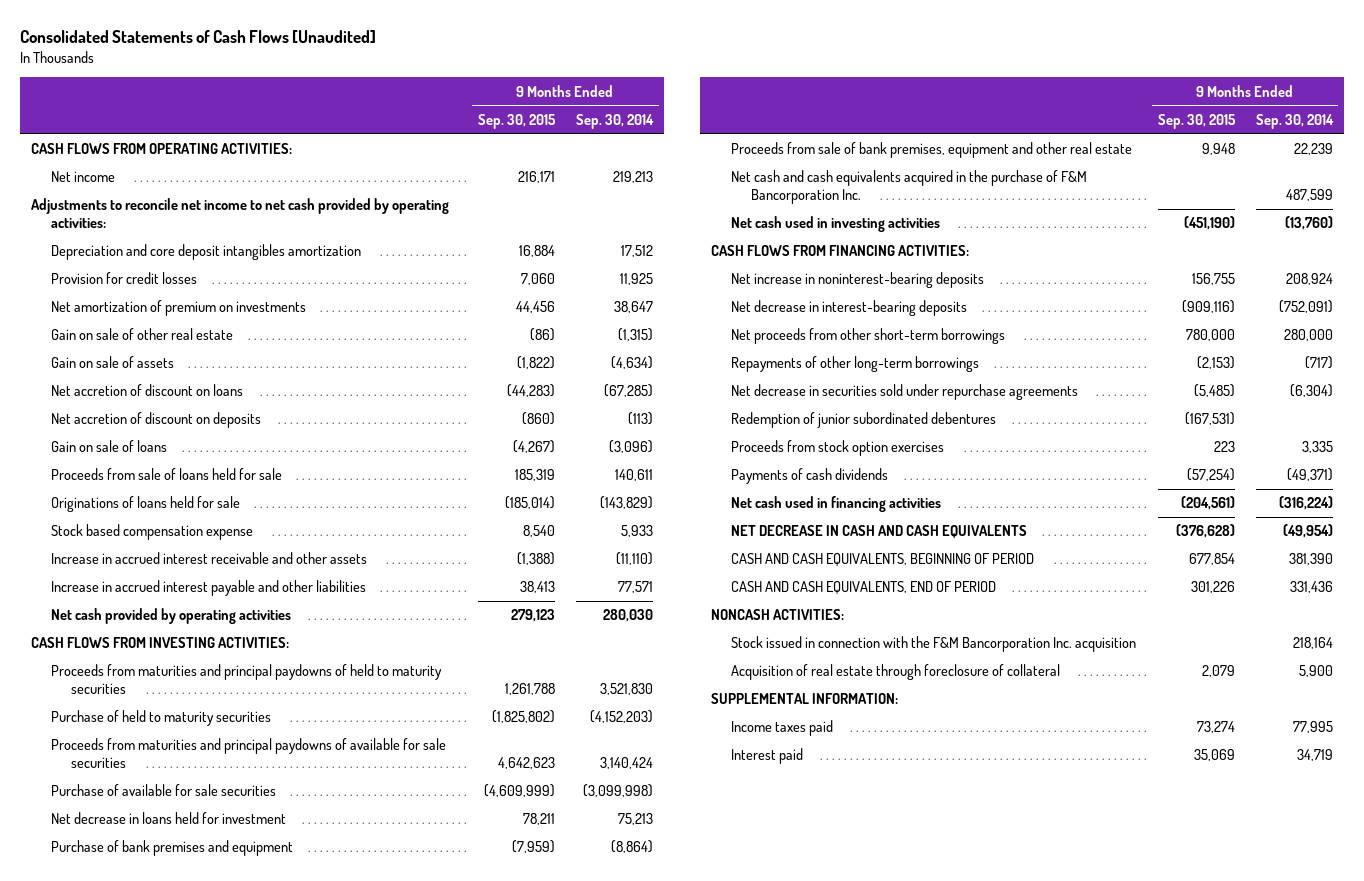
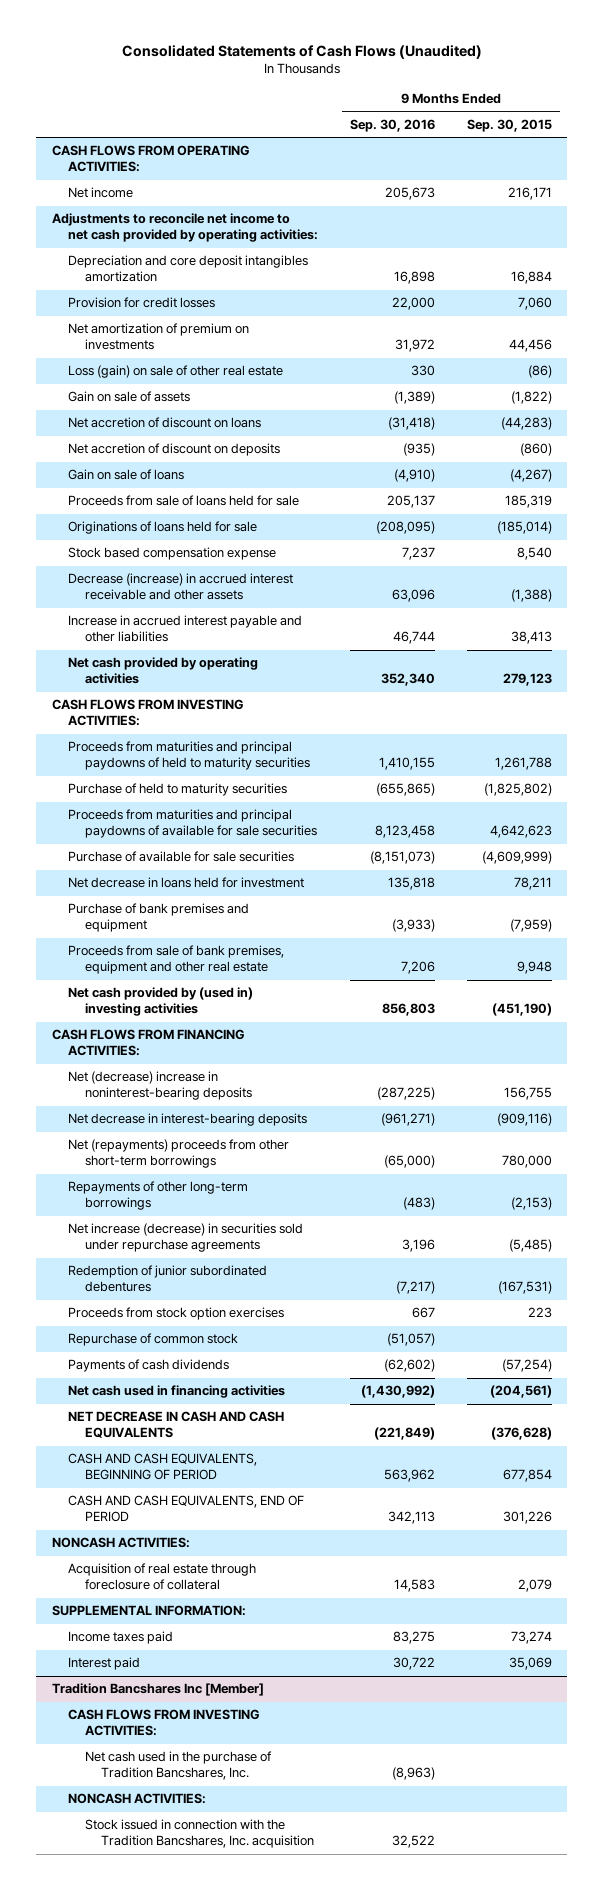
[20,30,377,44] Consolidated Statements of Cash Flows [Unaudited] -> [121,45,482,60] Consolidated Statements of Cash Flows (Unaudited)
[576,114,655,130] Sep. 30, 2014 -> none
none -> [350,119,436,133] Sep. 30, 2016
[51,328,234,341] Gain on sale of other real estate -> [68,365,284,379] Loss (gain) on sale of other real estate
[51,552,368,565] Increase in accrued interest receivable and other assets -> [68,573,294,601] Decrease (increase) in accrued interest receivable and other assets
[731,170,1088,204] Net cash and cash equivalents acquired in the purchase of F&M Bancorporation Inc. -> none
[731,216,941,233] Net cash used in investing activities -> [68,987,254,1017] Net cash provided by (used in) investing activities
[731,272,985,289] Net increase in noninterest-bearing deposits -> [68,1071,252,1101] Net (decrease) increase in noninterest-bearing deposits
[731,328,1006,345] Net proceeds from other short-term borrowings -> [68,1139,290,1169] Net (repayments) proceeds from other short-term borrowings
[731,384,1079,401] Net decrease in securities sold under repurchase agreements -> [68,1223,304,1253] Net increase (decrease) in securities sold under repurchase agreements
none -> [68,1333,239,1347] Repurchase of common stock
[731,636,1137,653] Stock issued in connection with the F&M Bancorporation Inc. acquisition -> none
none -> [52,1683,265,1697] Tradition Bancshares Inc [Member]
none -> [68,1709,261,1737] CASH FLOWS FROM INVESTING ACTIVITIES:
none -> [84,1751,272,1781] Net cash used in the purchase of Tradition Bancshares, Inc.
none -> [68,1793,207,1805] NONCASH ACTIVITIES:
none -> [84,1819,314,1849] Stock issued in connection with the Tradition Bancshares, Inc. acquisition

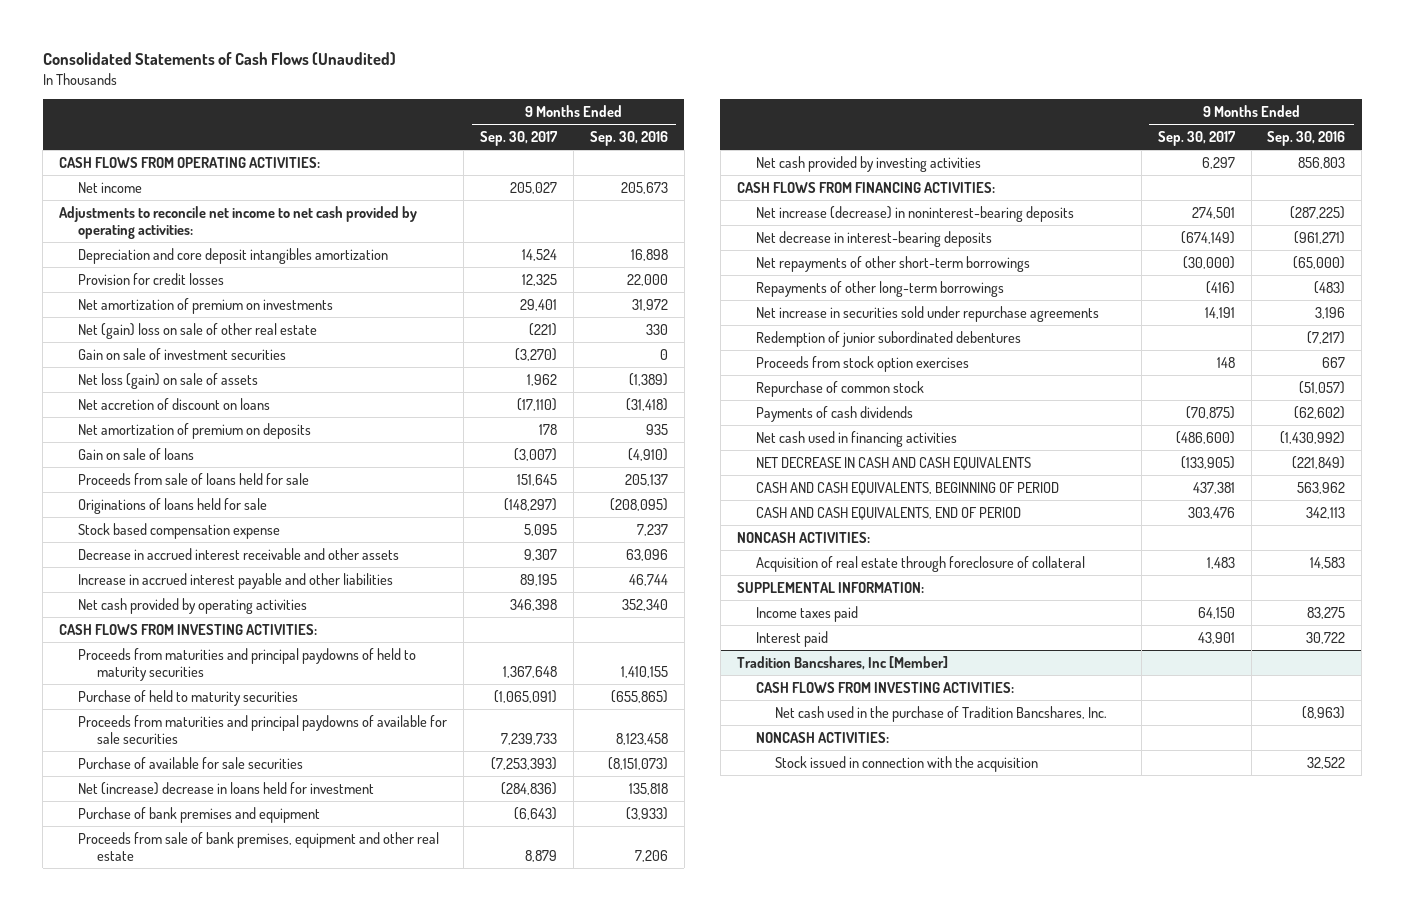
[466,119,552,133] Sep. 30, 2015 -> none
none -> [480,130,559,146] Sep. 30, 2017
[68,365,284,379] Loss (gain) on sale of other real estate -> [78,322,318,339] Net (gain) loss on sale of other real estate
none -> [78,347,287,360] Gain on sale of investment securities
[68,391,191,403] Gain on sale of assets -> [78,372,259,389] Net loss (gain) on sale of assets
[68,443,281,457] Net accretion of discount on deposits -> [78,422,312,439] Net amortization of premium on deposits
[403,443,436,457] (935) -> [645,423,668,435] 935
[68,573,294,601] Decrease (increase) in accrued interest receivable and other assets -> [78,547,400,560] Decrease in accrued interest receivable and other assets
[68,877,305,889] Net decrease in loans held for investment -> [78,781,375,795] Net (increase) decrease in loans held for investment
[68,987,254,1017] Net cash provided by (used in) investing activities -> [755,155,981,172] Net cash provided by investing activities
[68,1071,252,1101] Net (decrease) increase in noninterest-bearing deposits -> [755,205,1074,222] Net increase (decrease) in noninterest-bearing deposits
[68,1139,290,1169] Net (repayments) proceeds from other short-term borrowings -> [755,255,1030,272] Net repayments of other short-term borrowings
[68,1223,304,1253] Net increase (decrease) in securities sold under repurchase agreements -> [755,305,1099,322] Net increase in securities sold under repurchase agreements
[52,1683,265,1697] Tradition Bancshares Inc [Member] -> [736,655,948,670] Tradition Bancshares, Inc [Member]
[84,1819,314,1849] Stock issued in connection with the Tradition Bancshares, Inc. acquisition -> [774,755,1038,772] Stock issued in connection with the acquisition

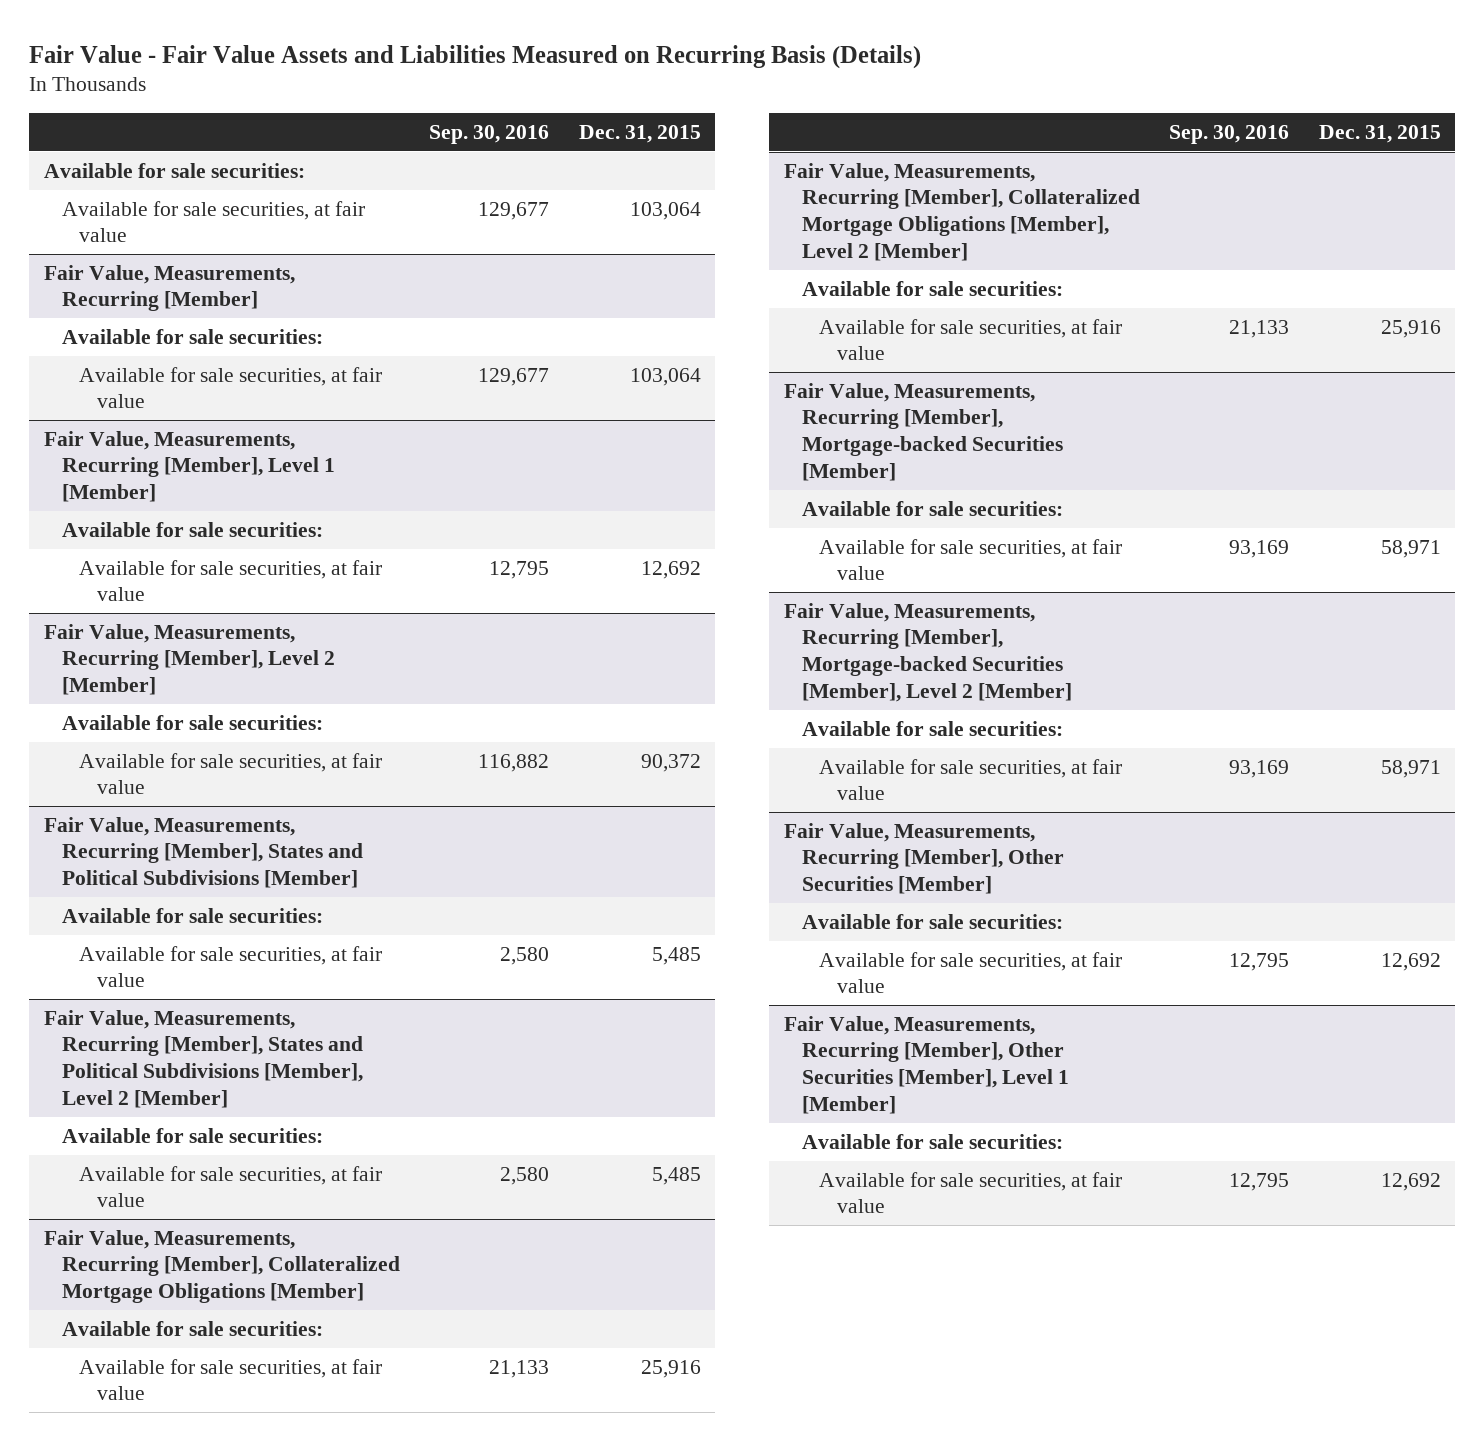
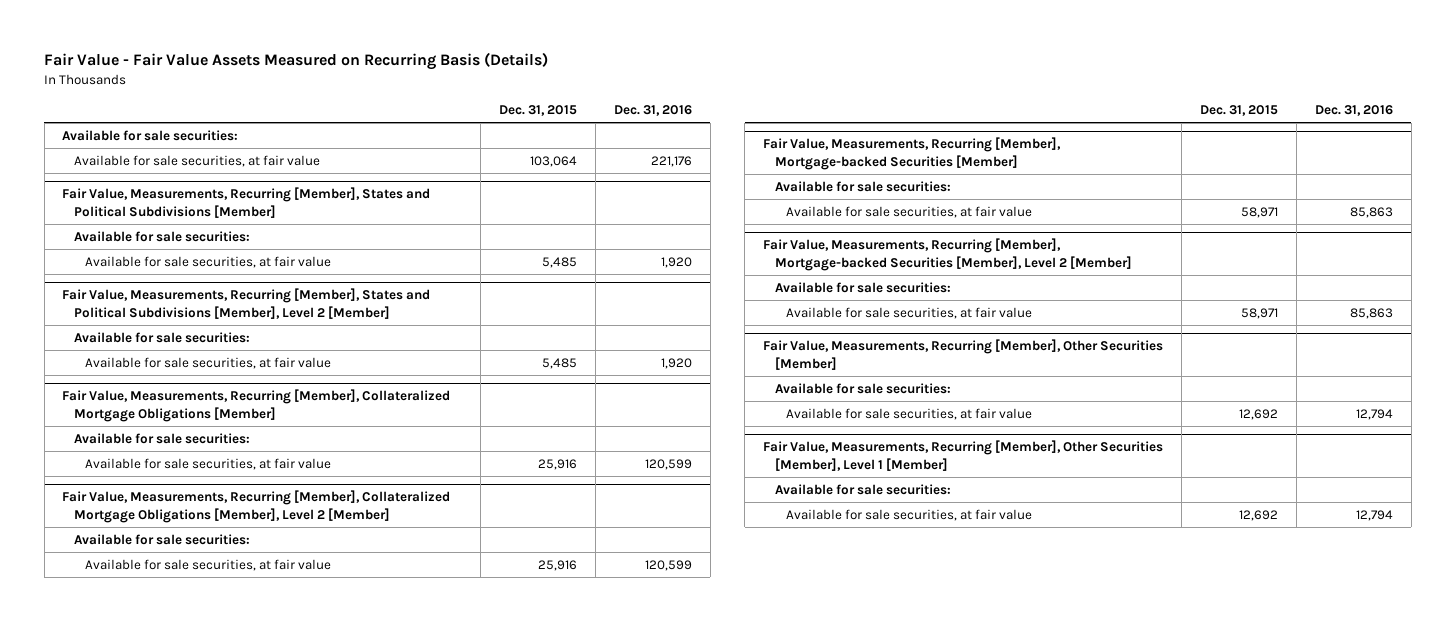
[29,44,922,69] Fair Value - Fair Value Assets and Liabilities Measured on Recurring Basis (Details) -> [44,52,549,71] Fair Value - Fair Value Assets Measured on Recurring Basis (Details)
[429,124,550,144] Sep. 30, 2016 -> none
none -> [614,105,693,117] Dec. 31, 2016
[43,264,295,312] Fair Value, Measurements, Recurring [Member] -> none
[61,328,323,344] Available for sale securities: -> none
[79,366,383,409] Available for sale securities, at fair value -> none
[43,430,335,503] Fair Value, Measurements, Recurring [Member], Level 1 [Member] -> none
[61,521,323,537] Available for sale securities: -> none
[79,559,383,602] Available for sale securities, at fair value -> none
[43,623,335,696] Fair Value, Measurements, Recurring [Member], Level 2 [Member] -> none
[61,714,323,730] Available for sale securities: -> none
[79,752,383,795] Available for sale securities, at fair value -> none

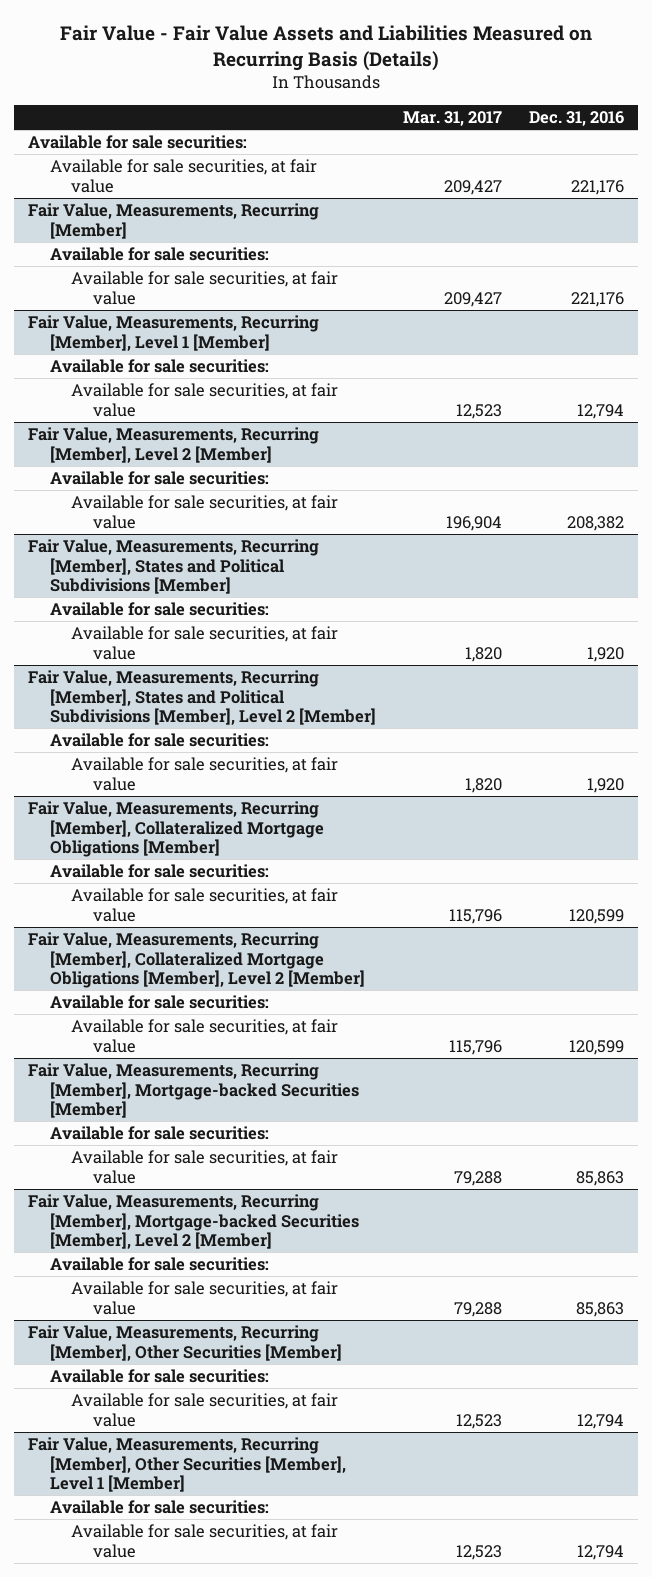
[44,52,549,71] Fair Value - Fair Value Assets Measured on Recurring Basis (Details) -> [59,25,592,71] Fair Value - Fair Value Assets and Liabilities Measured on Recurring Basis (Details)
[499,105,578,117] Dec. 31, 2015 -> none
none -> [402,111,502,127] Mar. 31, 2017
none -> [27,203,319,239] Fair Value, Measurements, Recurring [Member]
none -> [49,247,269,262] Available for sale securities:
none -> [71,271,339,305] Available for sale securities, at fair value
none -> [27,315,319,351] Fair Value, Measurements, Recurring [Member], Level 1 [Member]
none -> [49,359,269,374] Available for sale securities:
none -> [71,383,339,417] Available for sale securities, at fair value
none -> [27,427,319,463] Fair Value, Measurements, Recurring [Member], Level 2 [Member]
none -> [49,471,269,486] Available for sale securities:
none -> [71,495,339,529] Available for sale securities, at fair value

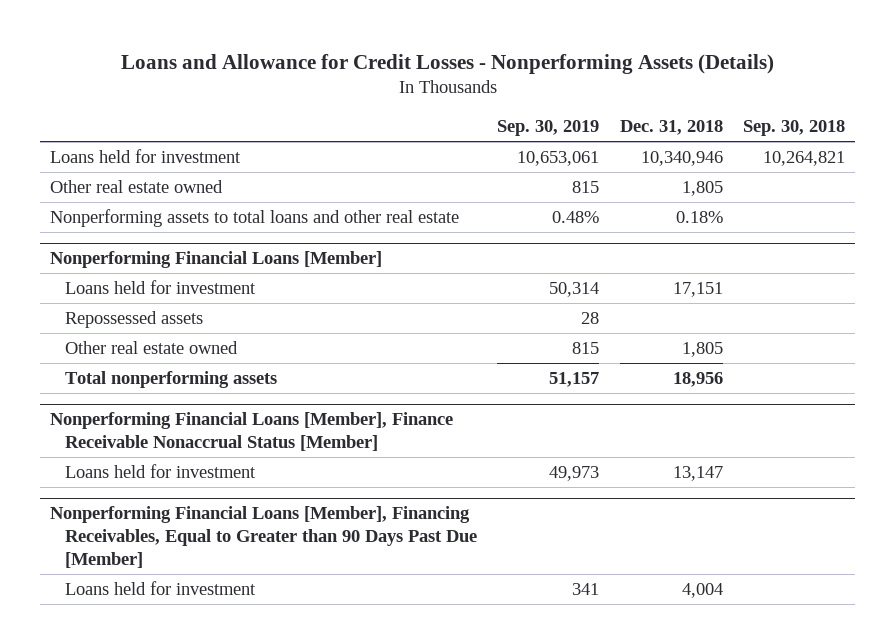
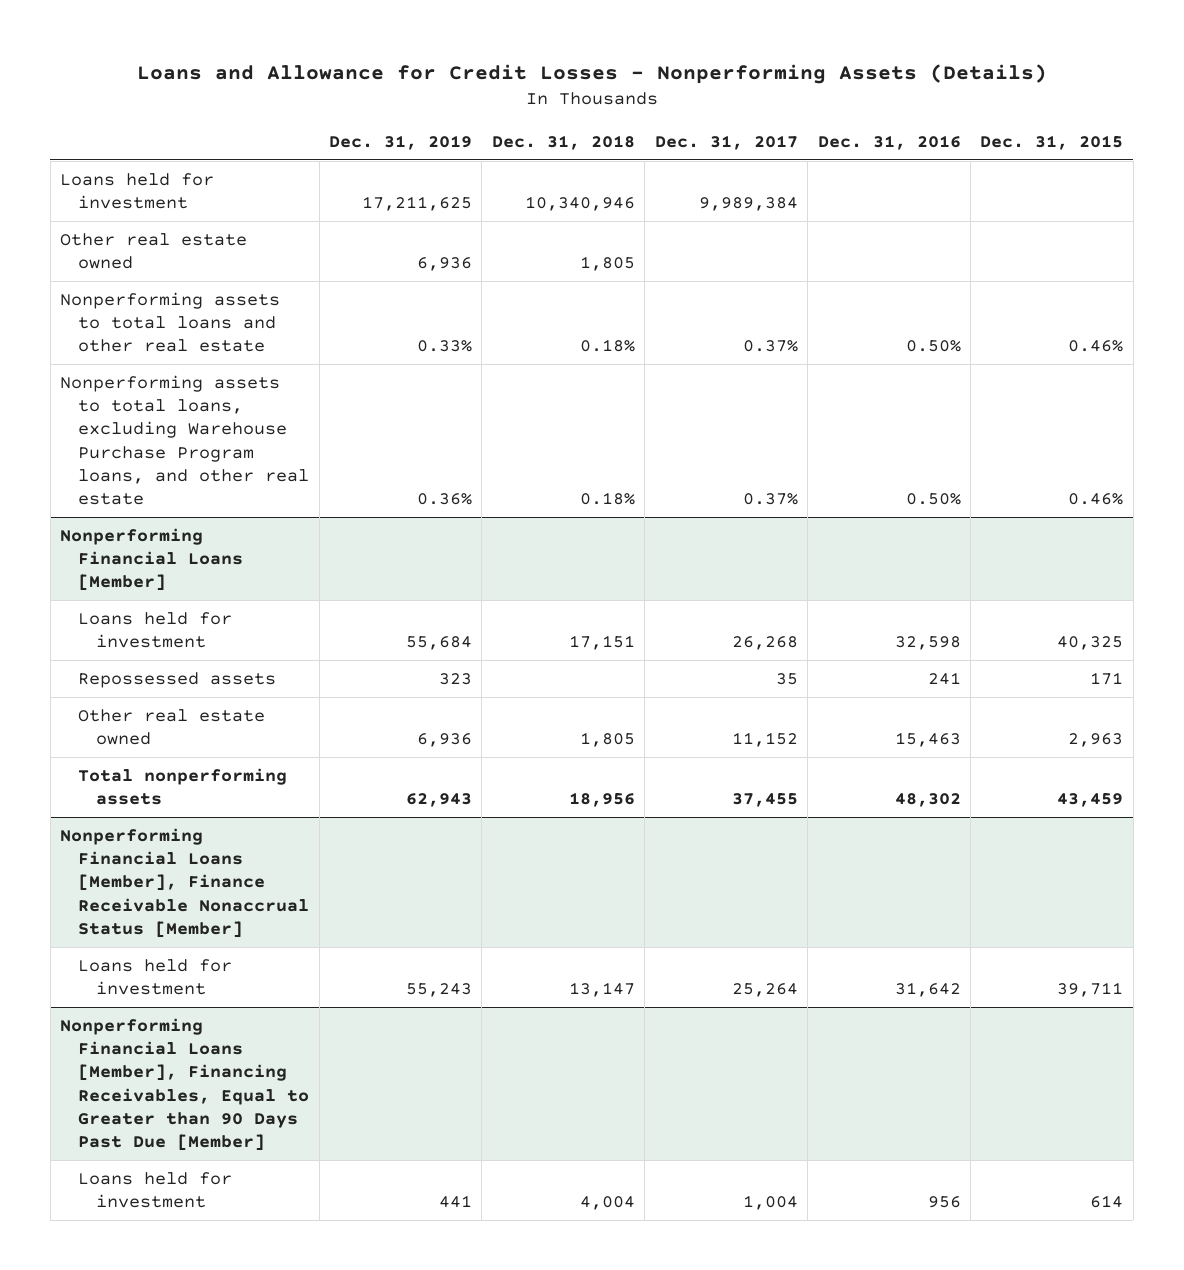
[497,120,600,137] Sep. 30, 2019 -> none
[743,120,846,137] Sep. 30, 2018 -> none
none -> [328,134,472,150] Dec. 31, 2019
none -> [654,134,798,150] Dec. 31, 2017
none -> [817,134,961,150] Dec. 31, 2016
none -> [980,134,1124,150] Dec. 31, 2015
none -> [60,374,310,506] Nonperforming assets to total loans, excluding Warehouse Purchase Program loans, and other real estate

